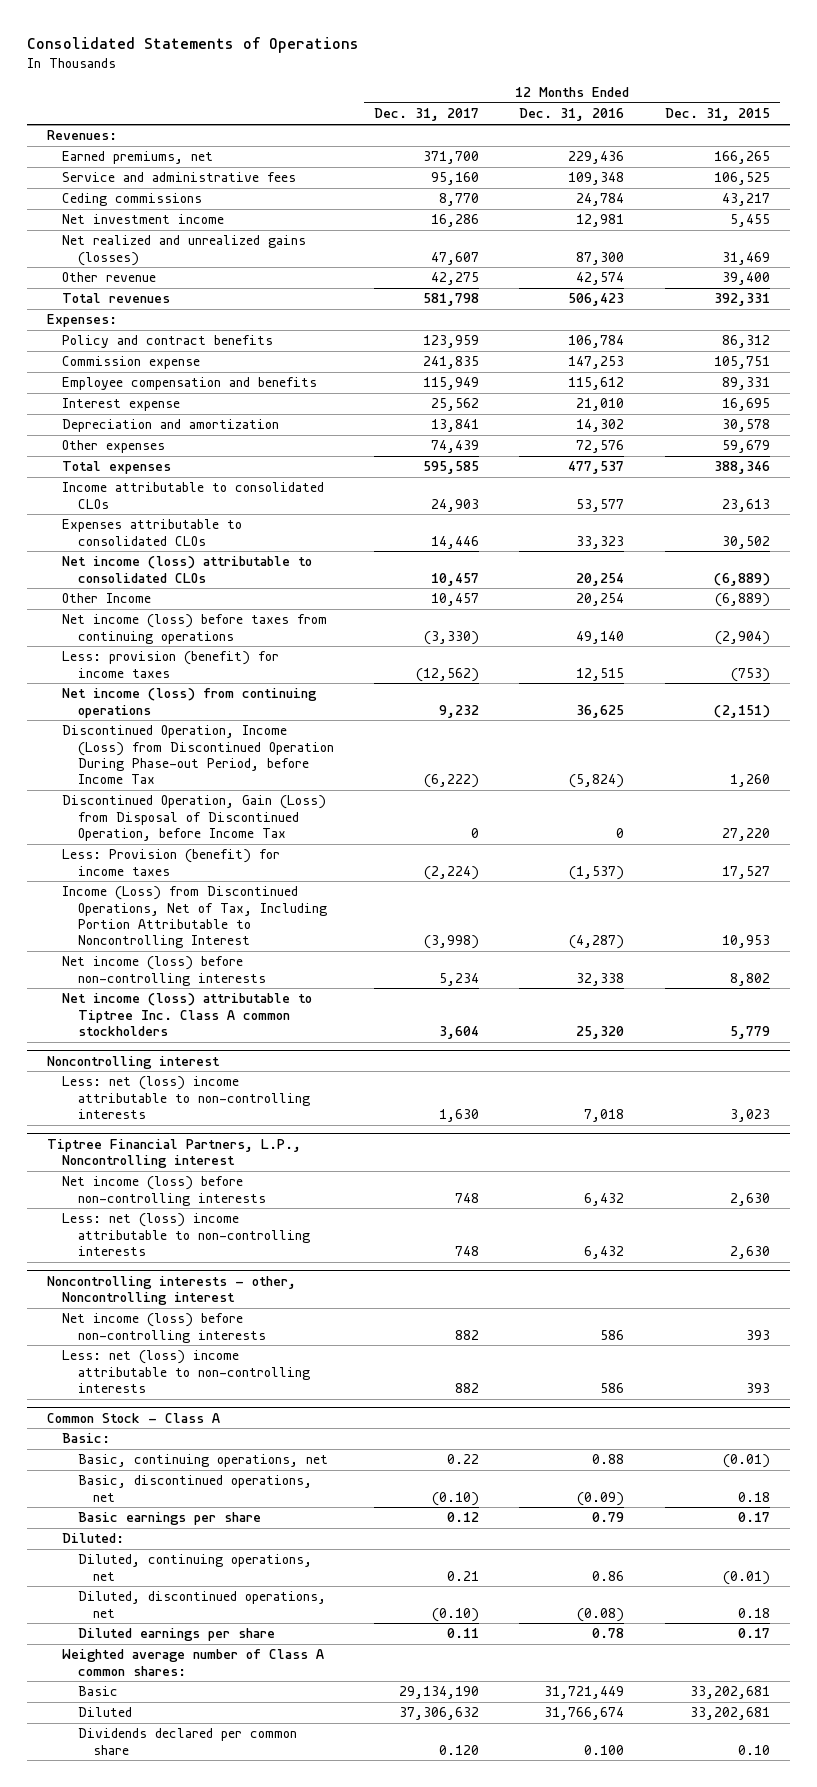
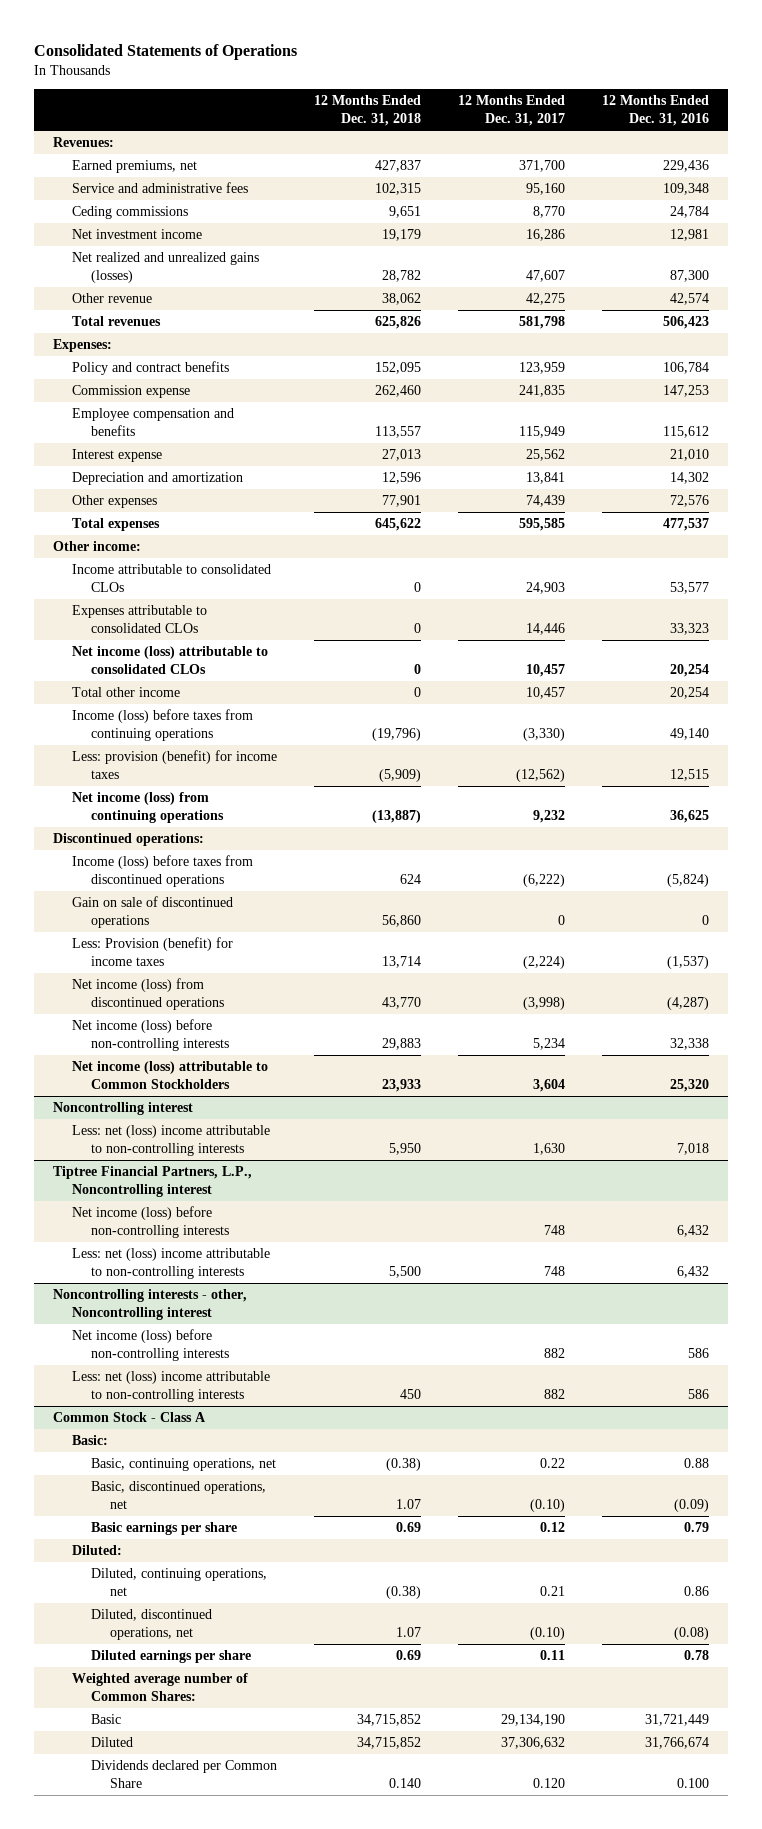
[664,108,770,122] Dec. 31, 2015 -> none
none -> [314,95,422,126] 12 Months Ended Dec. 31, 2018
none -> [52,541,141,552] Other income:
[62,593,152,604] Other Income -> [71,687,180,698] Total other income
[62,614,328,644] Net income (loss) before taxes from continuing operations -> [71,709,253,742] Income (loss) before taxes from continuing operations
none -> [52,833,204,847] Discontinued operations:
[62,725,334,785] Discontinued Operation, Income (Loss) from Discontinued Operation During Phase-out Period, before Income Tax -> [71,855,253,888] Income (loss) before taxes from discontinued operations
[62,795,327,841] Discontinued Operation, Gain (Loss) from Disposal of Discontinued Operation, before Income Tax -> [71,896,233,929] Gain on sale of discontinued operations
[62,886,327,949] Income (Loss) from Discontinued Operations, Net of Tax, Including Portion Attributable to Noncontrolling Interest -> [71,978,225,1011] Net income (loss) from discontinued operations
[62,993,313,1036] Net income (loss) attributable to Tiptree Inc. Class A common stockholders -> [71,1061,268,1090] Net income (loss) attributable to Common Stockholders
[62,1649,325,1676] Weighted average number of Class A common shares: -> [71,1673,248,1702] Weighted average number of Common Shares:
[77,1728,297,1755] Dividends declared per common share -> [91,1760,278,1789] Dividends declared per Common Share

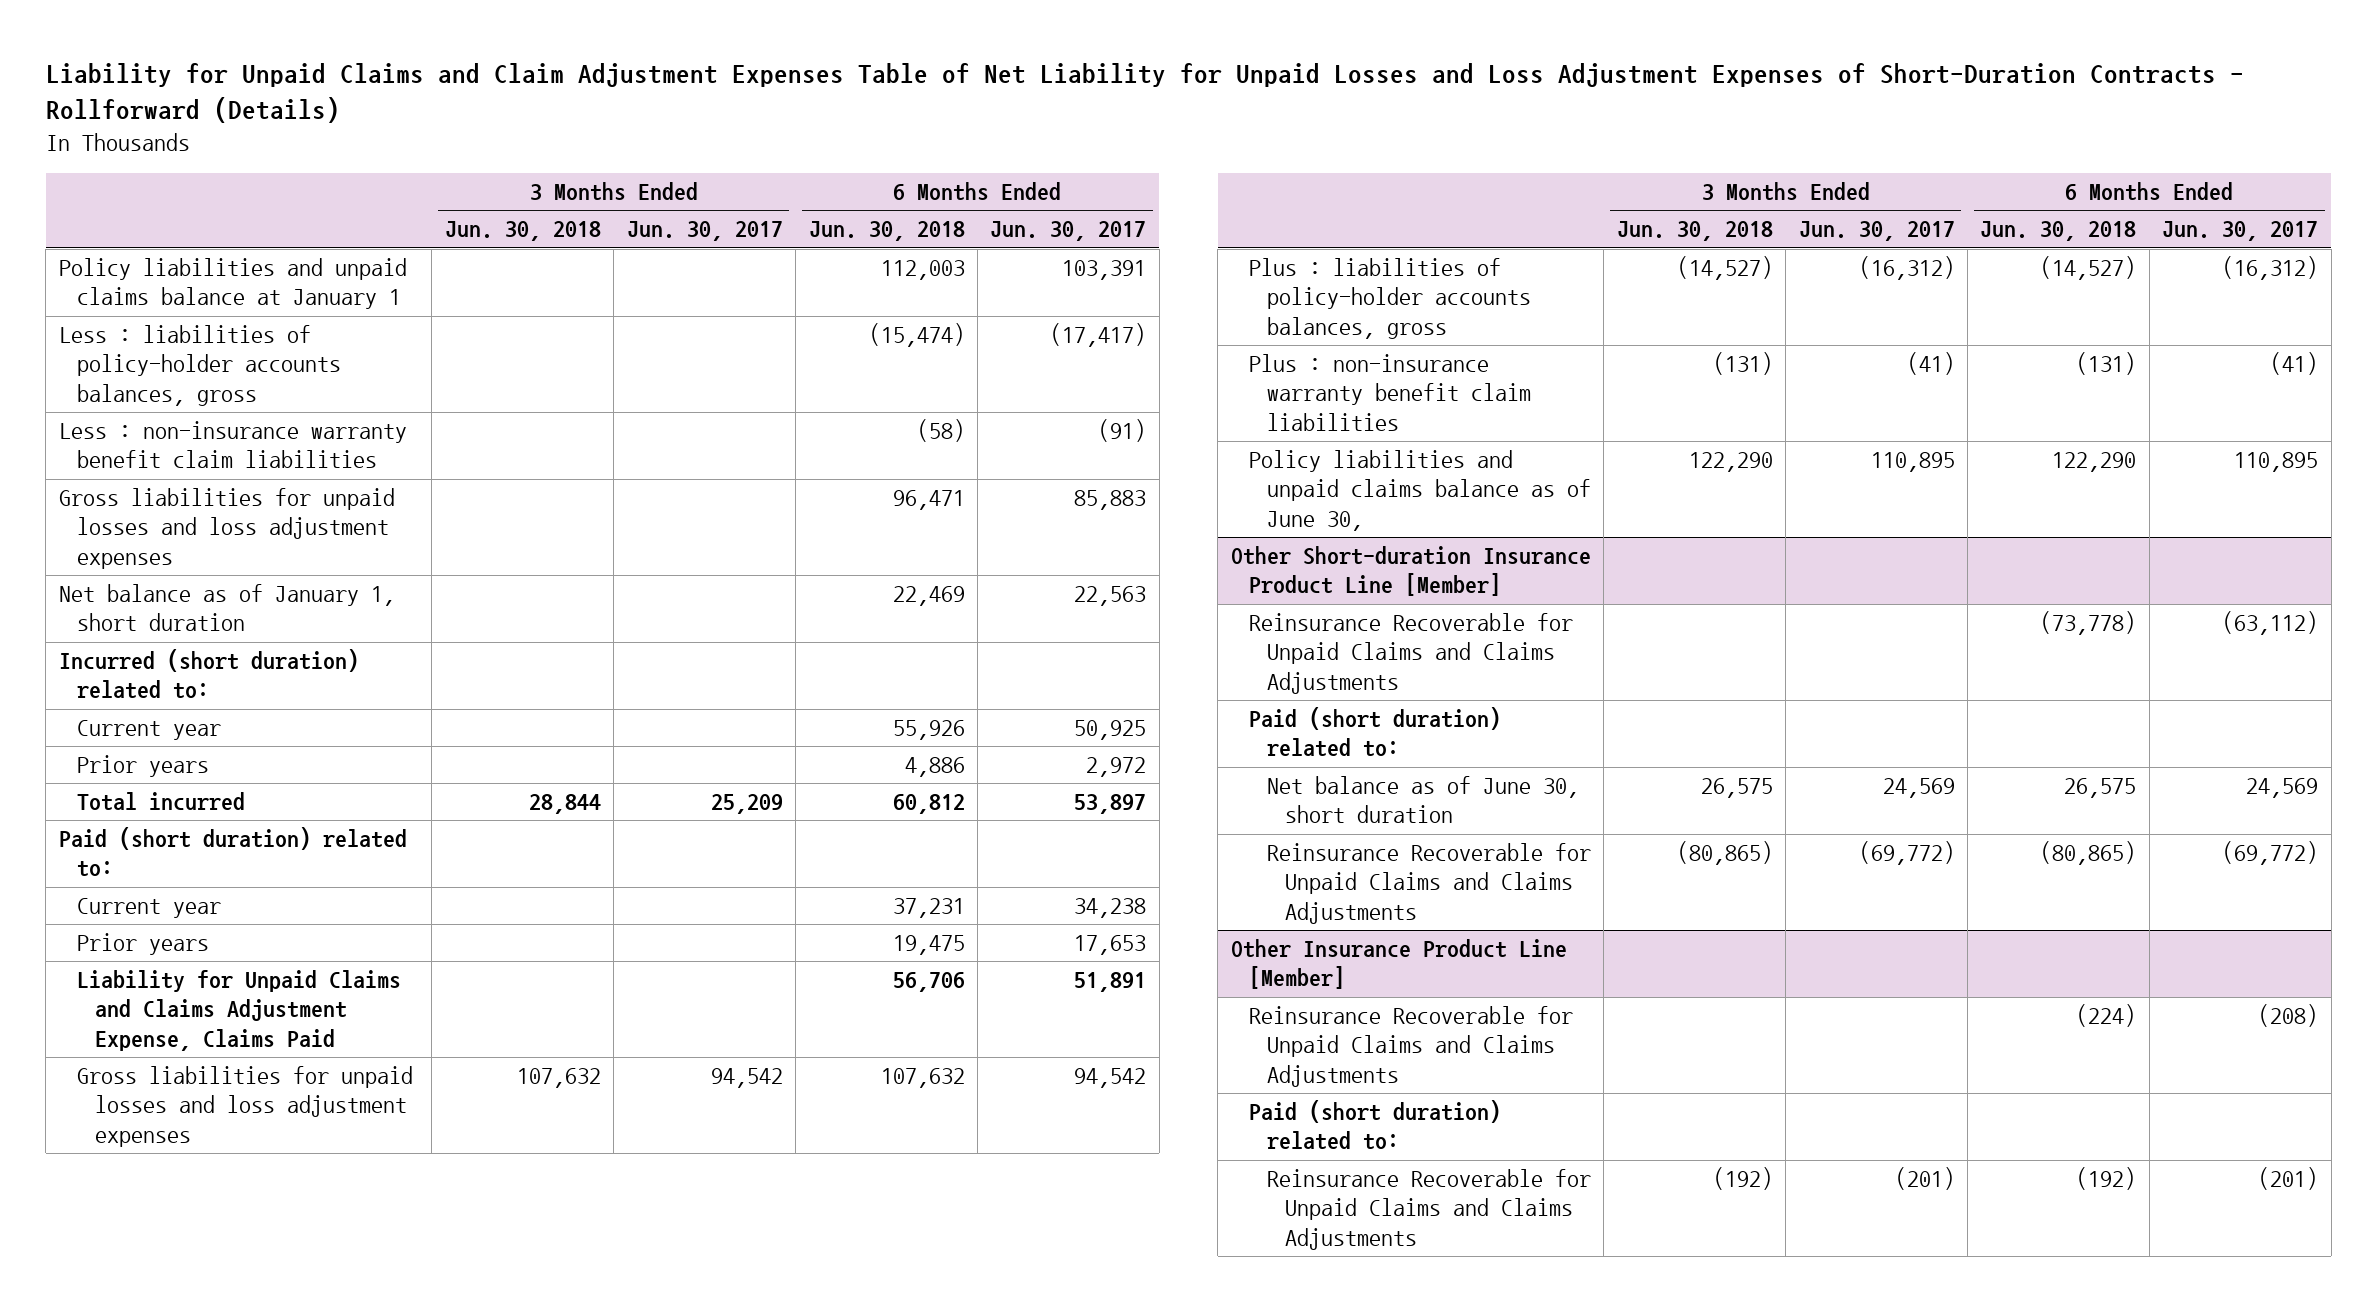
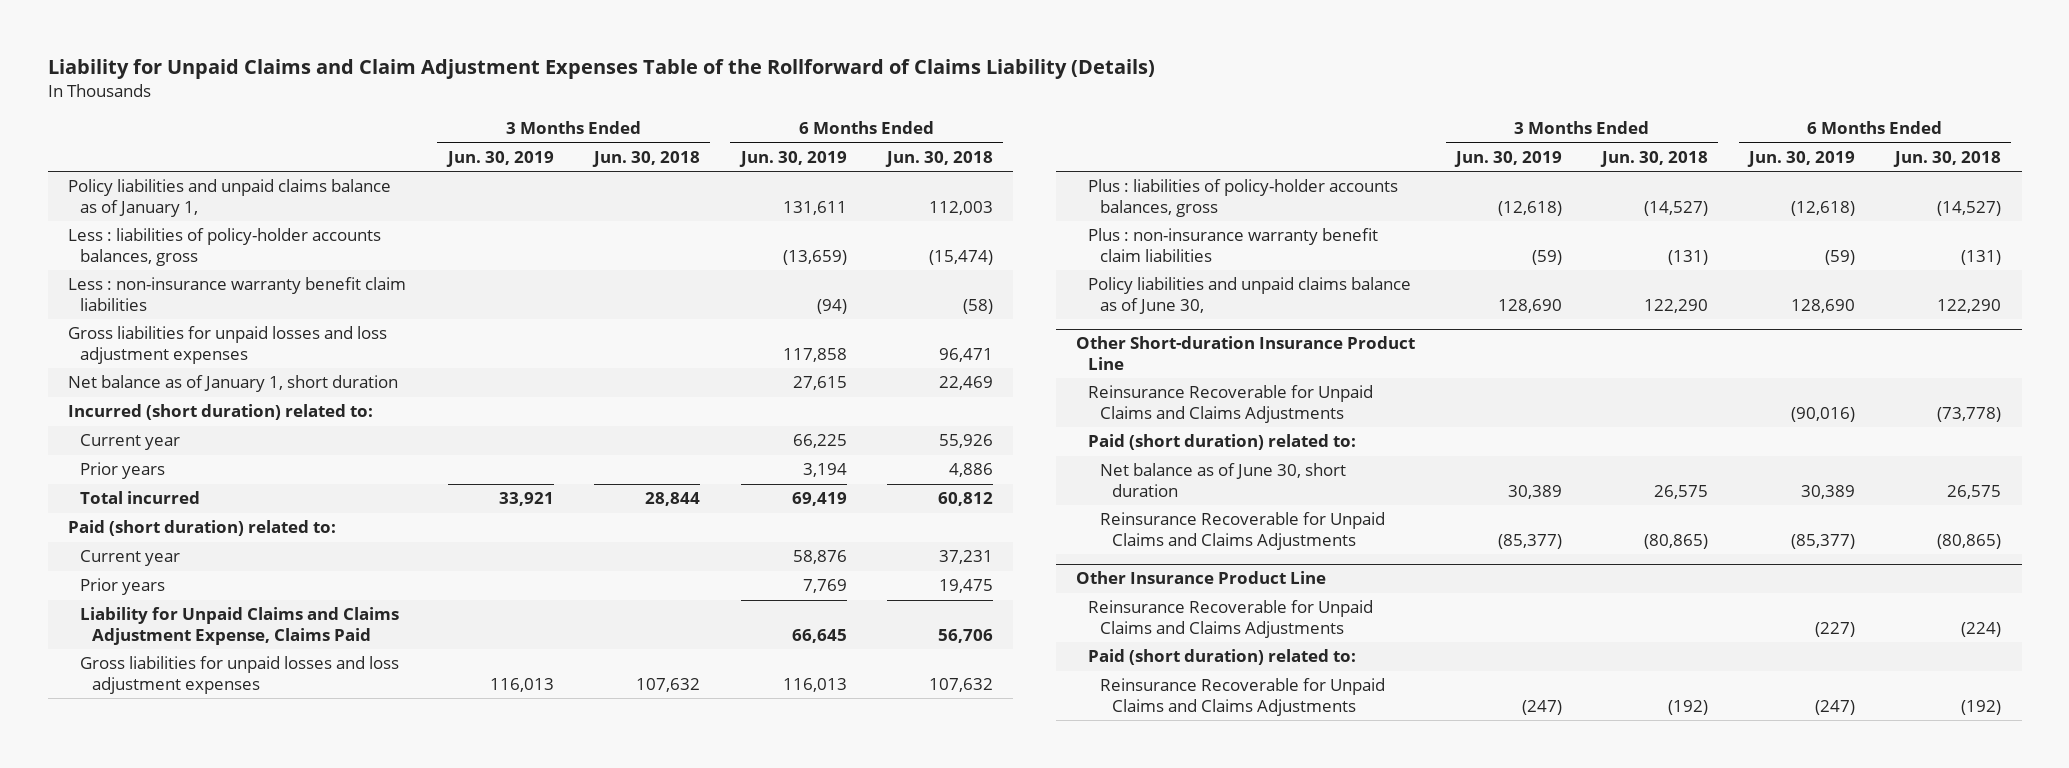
[45,62,2244,124] Liability for Unpaid Claims and Claim Adjustment Expenses Table of Net Liability for Unpaid Losses and Loss Adjustment Expenses of Short-Duration Contracts - Rollforward (Details) -> [47,59,1155,80] Liability for Unpaid Claims and Claim Adjustment Expenses Table of the Rollforward of Claims Liability (Details)
[626,221,783,242] Jun. 30, 2017 -> none
[990,221,1147,242] Jun. 30, 2017 -> none
none -> [445,150,554,167] Jun. 30, 2019
none -> [738,150,847,167] Jun. 30, 2019
[58,258,407,310] Policy liabilities and unpaid claims balance at January 1 -> [67,179,391,217] Policy liabilities and unpaid claims balance as of January 1,
[1230,546,1591,597] Other Short-duration Insurance Product Line [Member] -> [1076,336,1416,370] Other Short-duration Insurance Product Line
[1230,939,1567,990] Other Insurance Product Line [Member] -> [1076,571,1327,585] Other Insurance Product Line

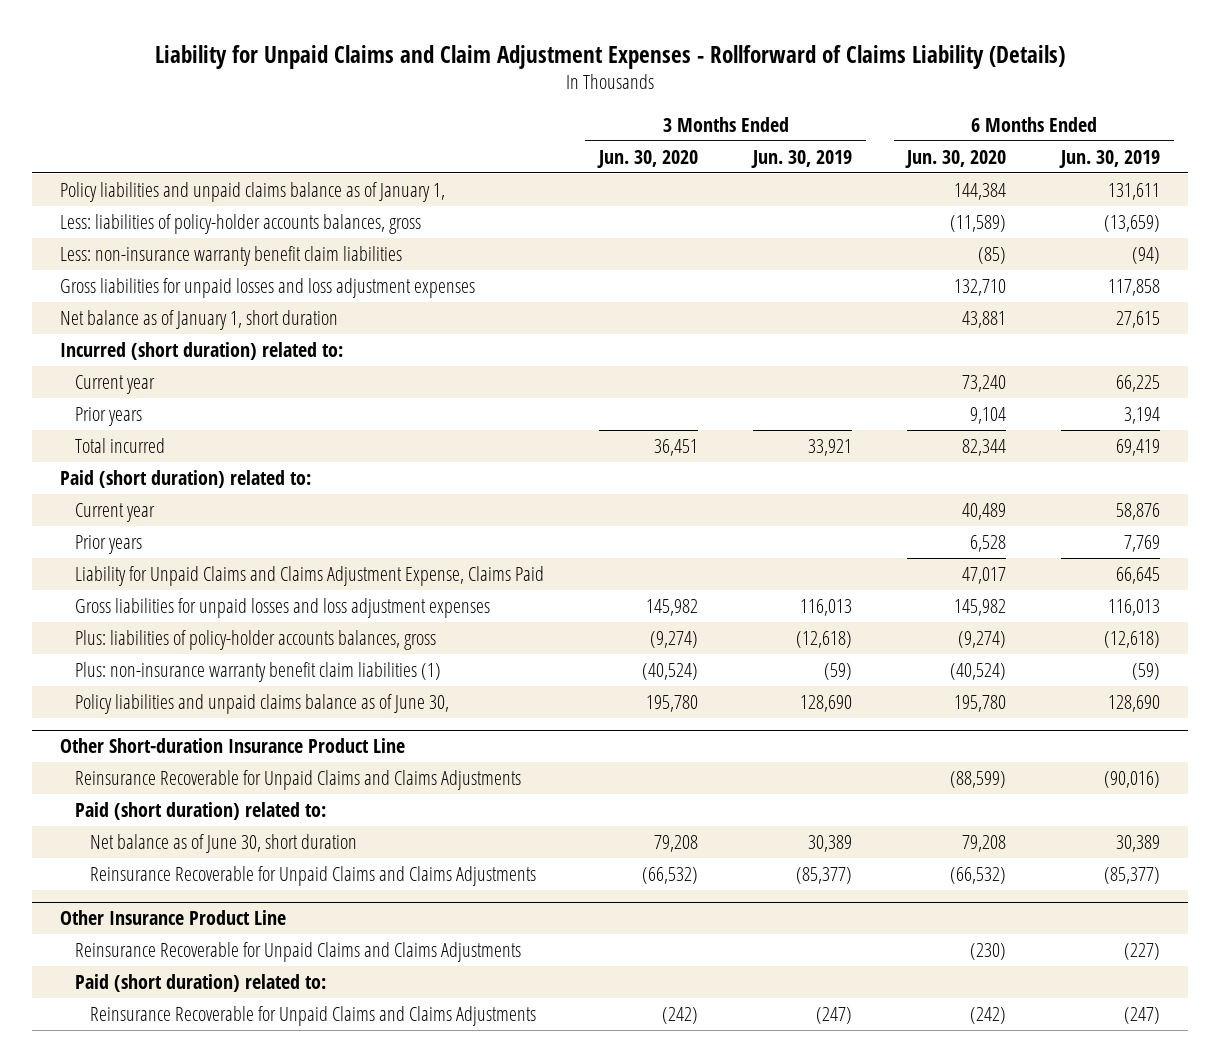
[47,59,1155,80] Liability for Unpaid Claims and Claim Adjustment Expenses Table of the Rollforward of Claims Liability (Details) -> [155,44,1066,69] Liability for Unpaid Claims and Claim Adjustment Expenses - Rollforward of Claims Liability (Details)
[592,150,701,167] Jun. 30, 2018 -> none
[885,150,994,167] Jun. 30, 2018 -> none
none -> [597,149,699,168] Jun. 30, 2020
none -> [905,149,1007,168] Jun. 30, 2020
[67,228,381,266] Less : liabilities of policy-holder accounts balances, gross -> [59,213,421,234] Less: liabilities of policy-holder accounts balances, gross
[67,277,406,311] Less : non-insurance warranty benefit claim liabilities -> [59,245,402,266] Less: non-insurance warranty benefit claim liabilities
[1088,179,1399,217] Plus : liabilities of policy-holder accounts balances, gross -> [74,629,436,650] Plus: liabilities of policy-holder accounts balances, gross
[1088,228,1379,262] Plus : non-insurance warranty benefit claim liabilities -> [74,661,441,682] Plus: non-insurance warranty benefit claim liabilities (1)

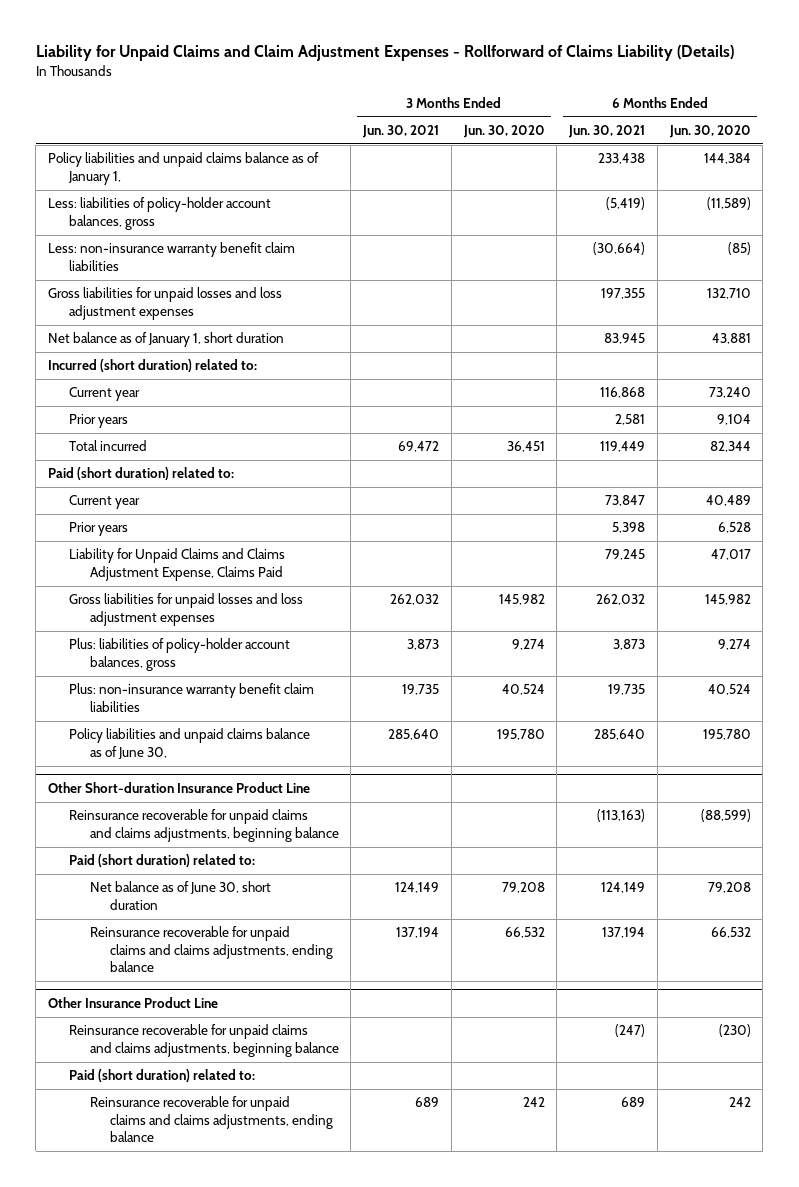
[751,149,853,168] Jun. 30, 2019 -> none
[1059,149,1161,168] Jun. 30, 2019 -> none
none -> [362,125,440,139] Jun. 30, 2021
none -> [568,125,646,139] Jun. 30, 2021
[59,213,421,234] Less: liabilities of policy-holder accounts balances, gross -> [48,197,272,230] Less: liabilities of policy-holder account balances, gross
[74,629,436,650] Plus: liabilities of policy-holder accounts balances, gross -> [68,638,290,671] Plus: liabilities of policy-holder account balances, gross
[650,630,699,648] (9,274) -> [511,639,545,651] 9,274
[958,630,1007,648] (9,274) -> [717,639,751,651] 9,274
[74,661,441,682] Plus: non-insurance warranty benefit claim liabilities (1) -> [68,683,314,712] Plus: non-insurance warranty benefit claim liabilities
[642,662,699,680] (40,524) -> [501,684,545,696] 40,524
[950,662,1007,680] (40,524) -> [707,684,751,696] 40,524
[74,769,521,790] Reinsurance Recoverable for Unpaid Claims and Claims Adjustments -> [68,809,339,842] Reinsurance recoverable for unpaid claims and claims adjustments, beginning balance
[89,865,536,886] Reinsurance Recoverable for Unpaid Claims and Claims Adjustments -> [89,926,334,973] Reinsurance recoverable for unpaid claims and claims adjustments, ending balance
[642,866,699,884] (66,532) -> [504,927,545,939] 66,532
[950,866,1007,884] (66,532) -> [710,927,751,939] 66,532
[74,941,521,962] Reinsurance Recoverable for Unpaid Claims and Claims Adjustments -> [68,1024,339,1057] Reinsurance recoverable for unpaid claims and claims adjustments, beginning balance
[89,1005,536,1026] Reinsurance Recoverable for Unpaid Claims and Claims Adjustments -> [89,1096,334,1143] Reinsurance recoverable for unpaid claims and claims adjustments, ending balance
[662,1006,699,1024] (242) -> [522,1097,545,1108] 242
[970,1006,1007,1024] (242) -> [728,1097,751,1108] 242

